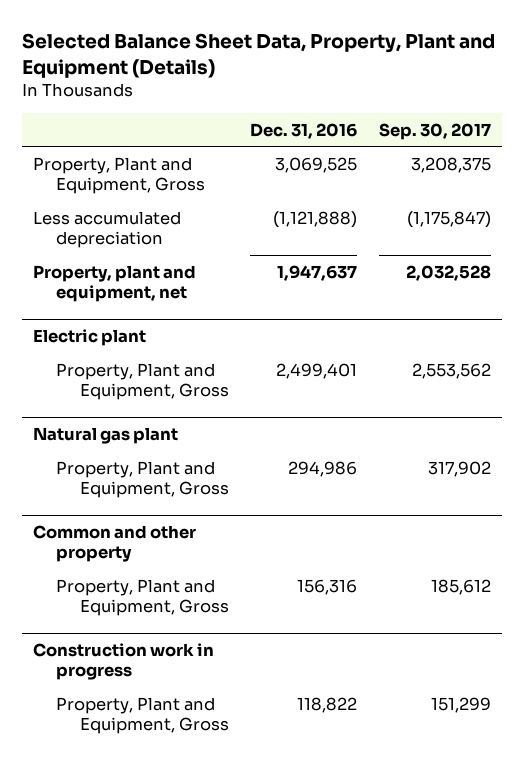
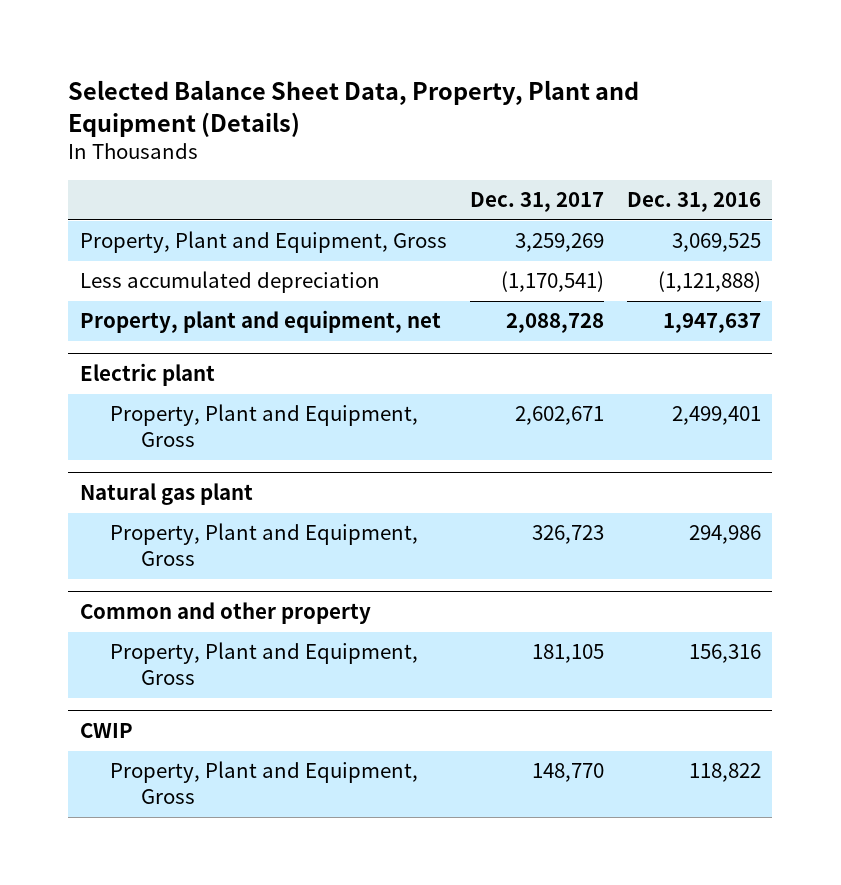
[379,122,492,140] Sep. 30, 2017 -> none
none -> [469,192,604,213] Dec. 31, 2017
[32,642,214,681] Construction work in progress -> [79,723,133,739] CWIP

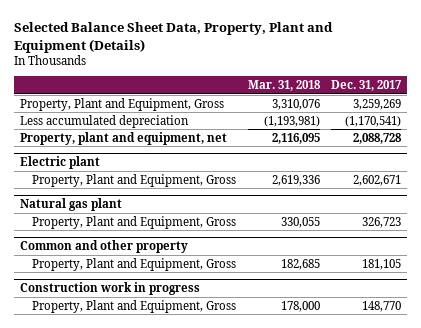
[626,192,761,213] Dec. 31, 2016 -> none
none -> [247,80,321,92] Mar. 31, 2018
[79,723,133,739] CWIP -> [20,281,201,295] Construction work in progress

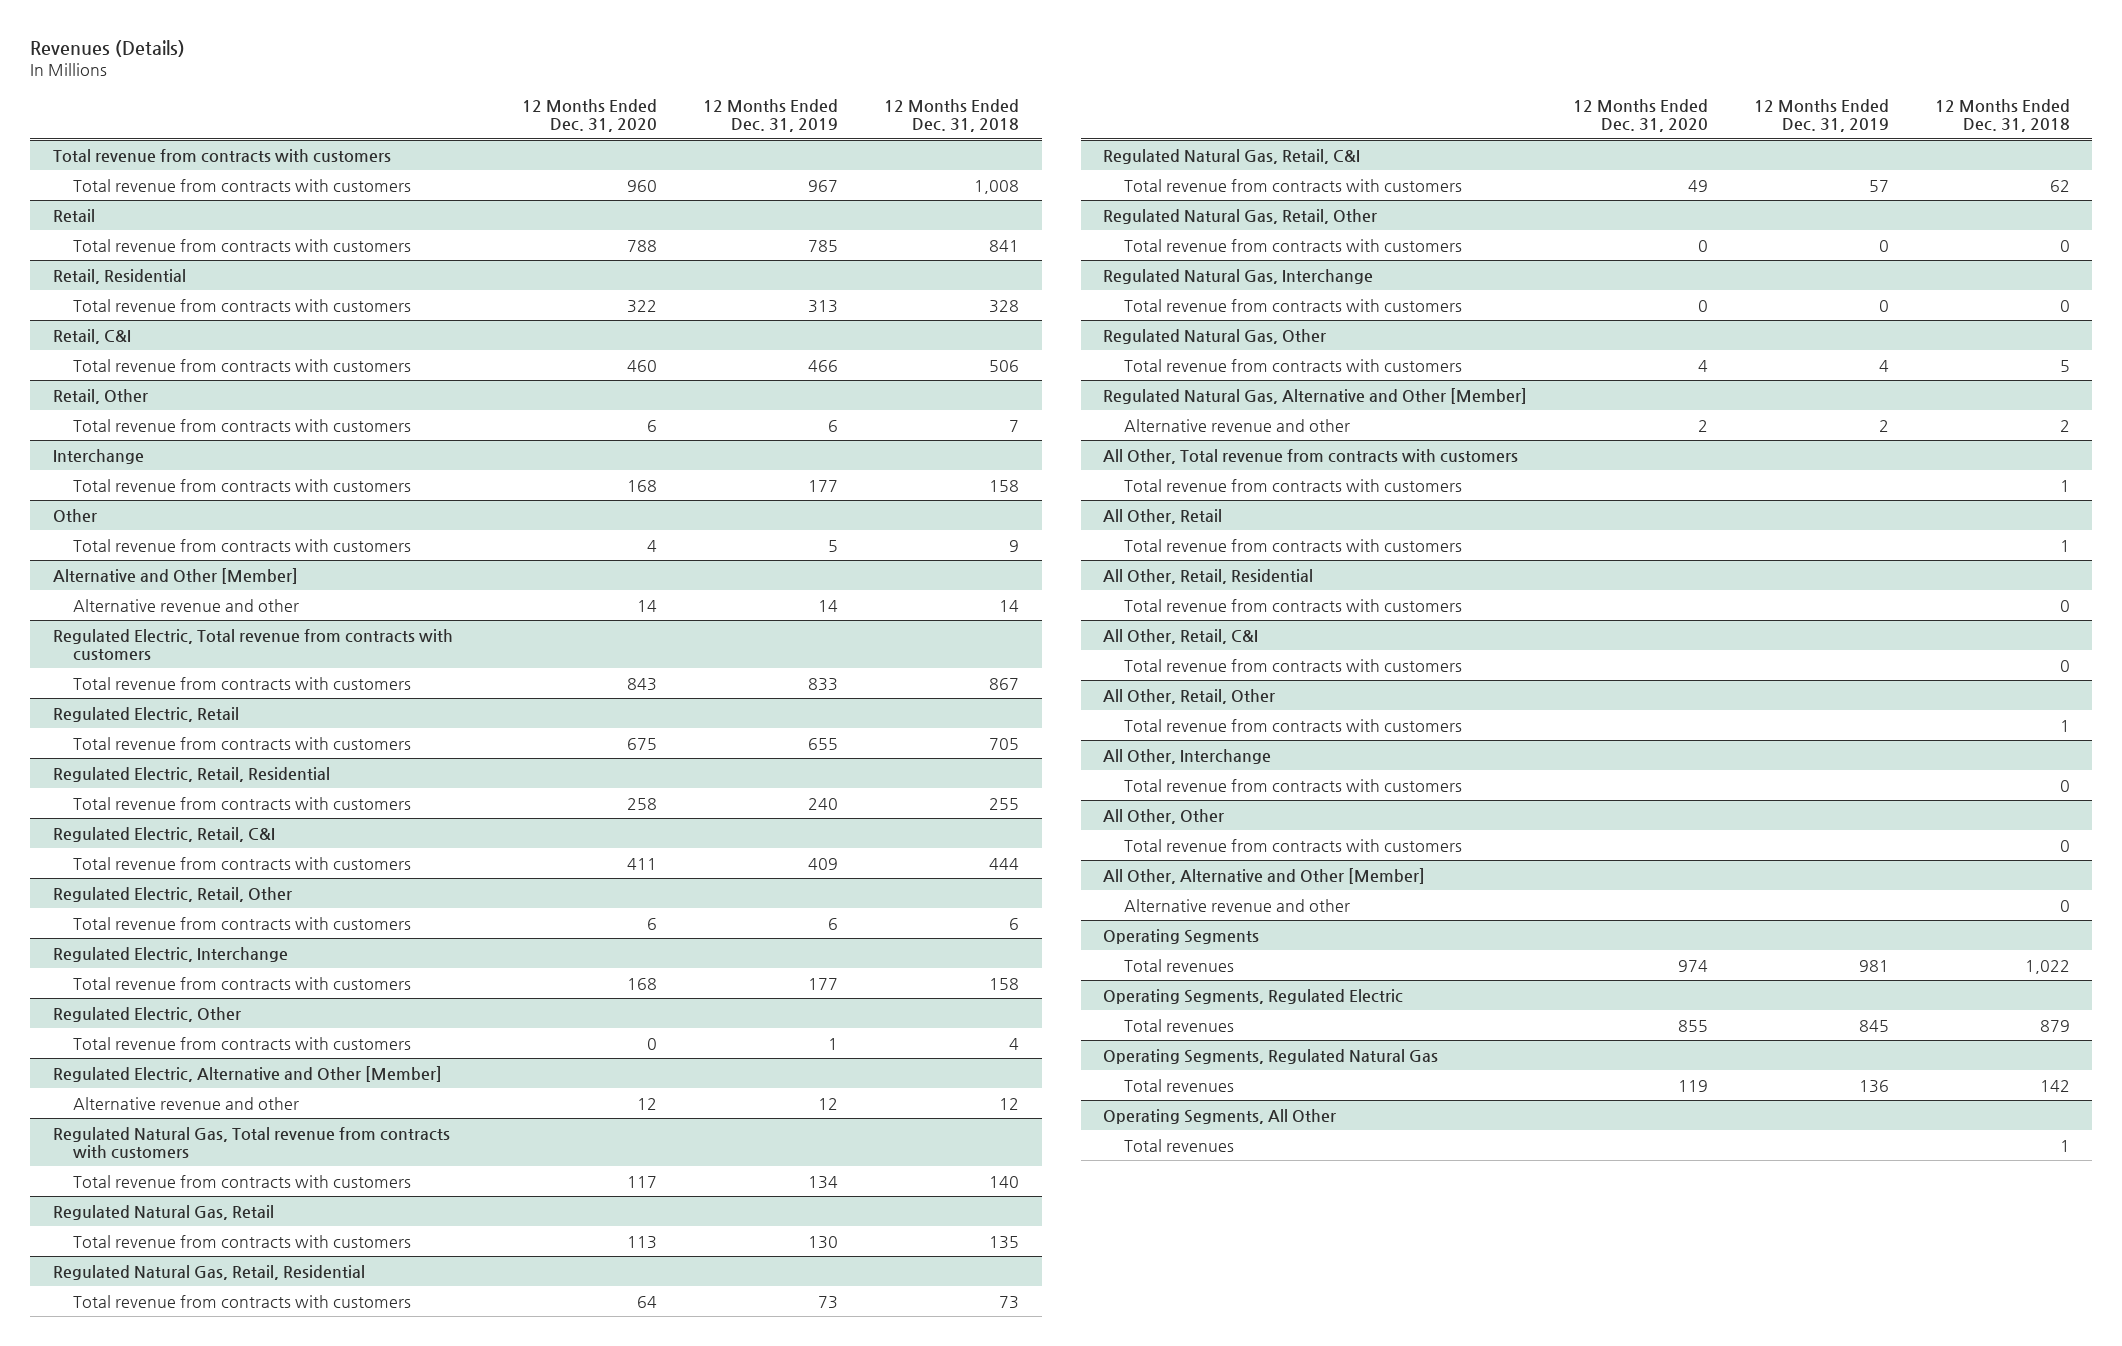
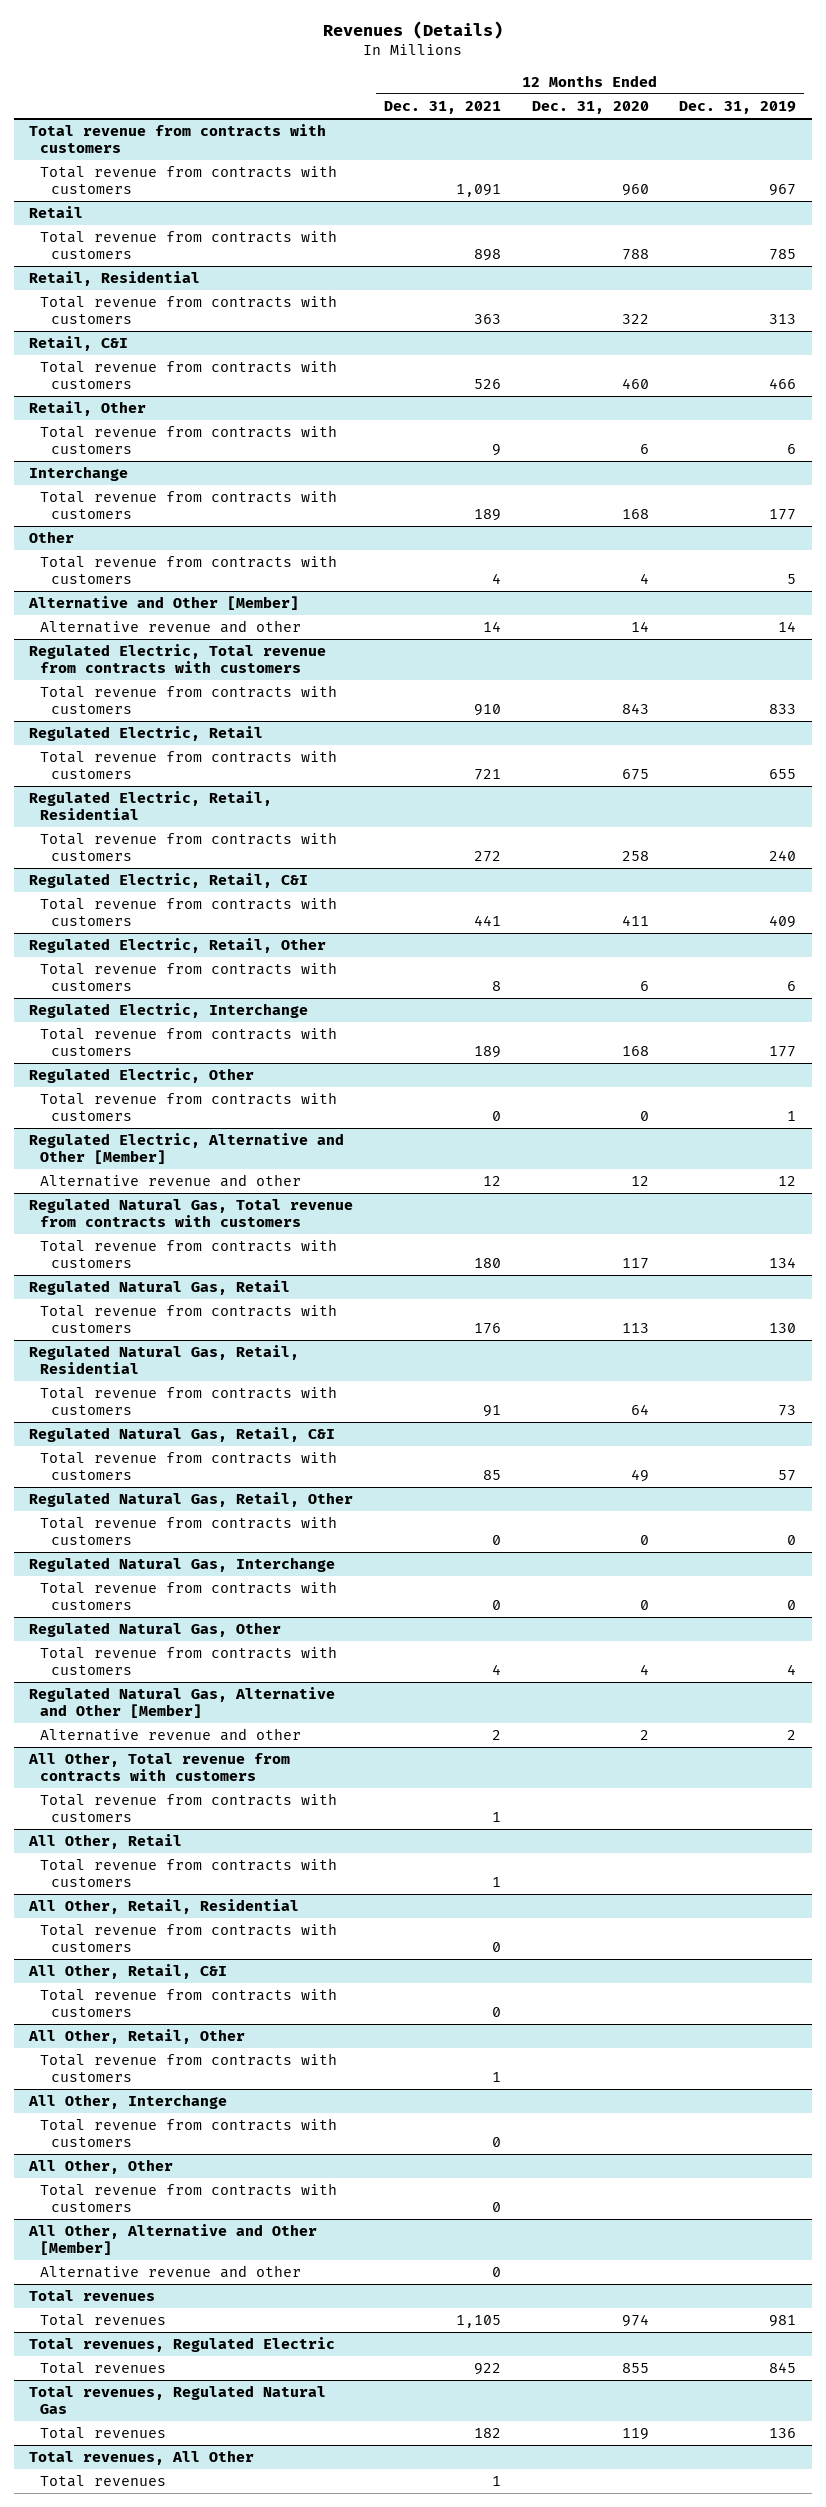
[883,99,1019,133] 12 Months Ended Dec. 31, 2018 -> none
none -> [383,100,501,114] Dec. 31, 2021
[1103,928,1260,944] Operating Segments -> [29,2290,156,2302] Total revenues
[1103,988,1404,1004] Operating Segments, Regulated Electric -> none
none -> [29,2337,336,2353] Total revenues, Regulated Electric
[1103,1048,1439,1064] Operating Segments, Regulated Natural Gas -> none
none -> [29,2385,327,2414] Total revenues, Regulated Natural Gas
[1103,1108,1337,1124] Operating Segments, All Other -> none
none -> [29,2450,255,2466] Total revenues, All Other

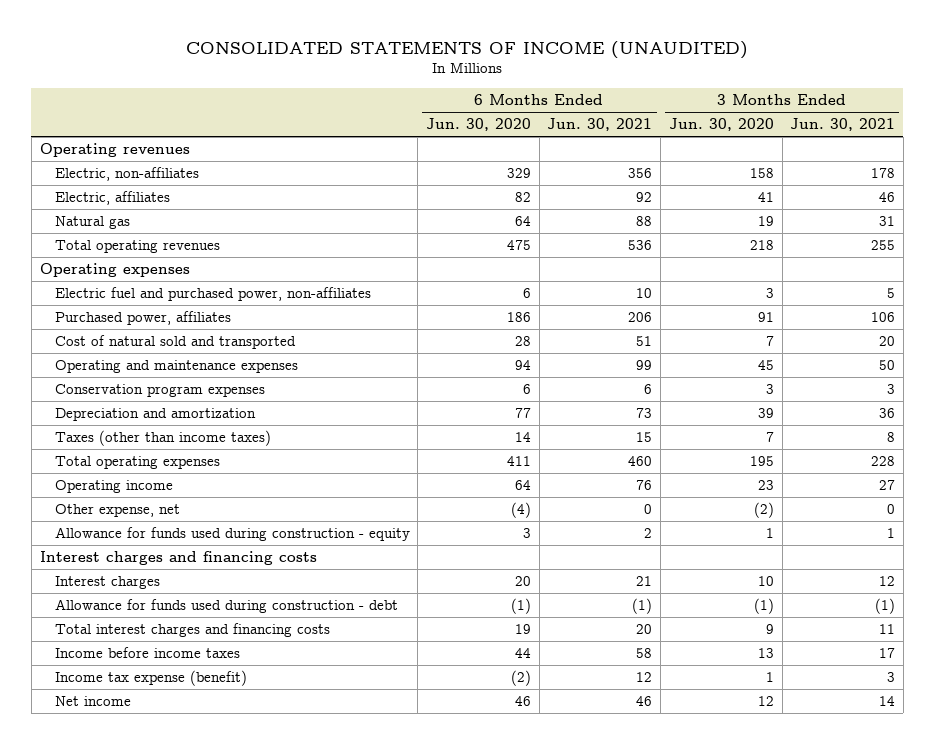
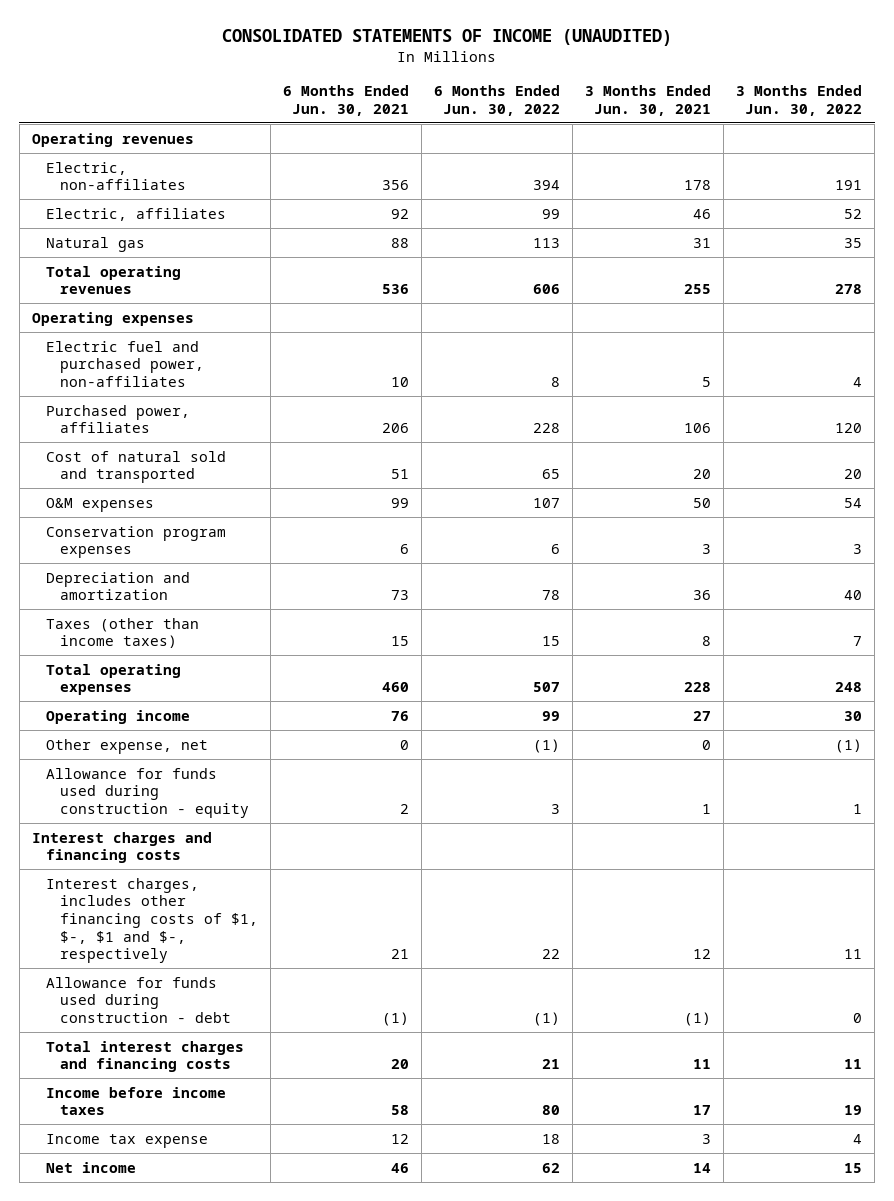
[426,118,532,132] Jun. 30, 2020 -> none
[668,118,774,132] Jun. 30, 2020 -> none
none -> [434,85,561,116] 6 Months Ended Jun. 30, 2022
none -> [736,85,863,116] 3 Months Ended Jun. 30, 2022
[54,360,298,374] Operating and maintenance expenses -> [45,497,154,512] O&M expenses
[54,576,160,590] Interest charges -> [45,877,259,964] Interest charges, includes other financing costs of $1, $-, $1 and $-, respectively
[54,670,247,687] Income tax expense (benefit) -> [45,1133,208,1148] Income tax expense

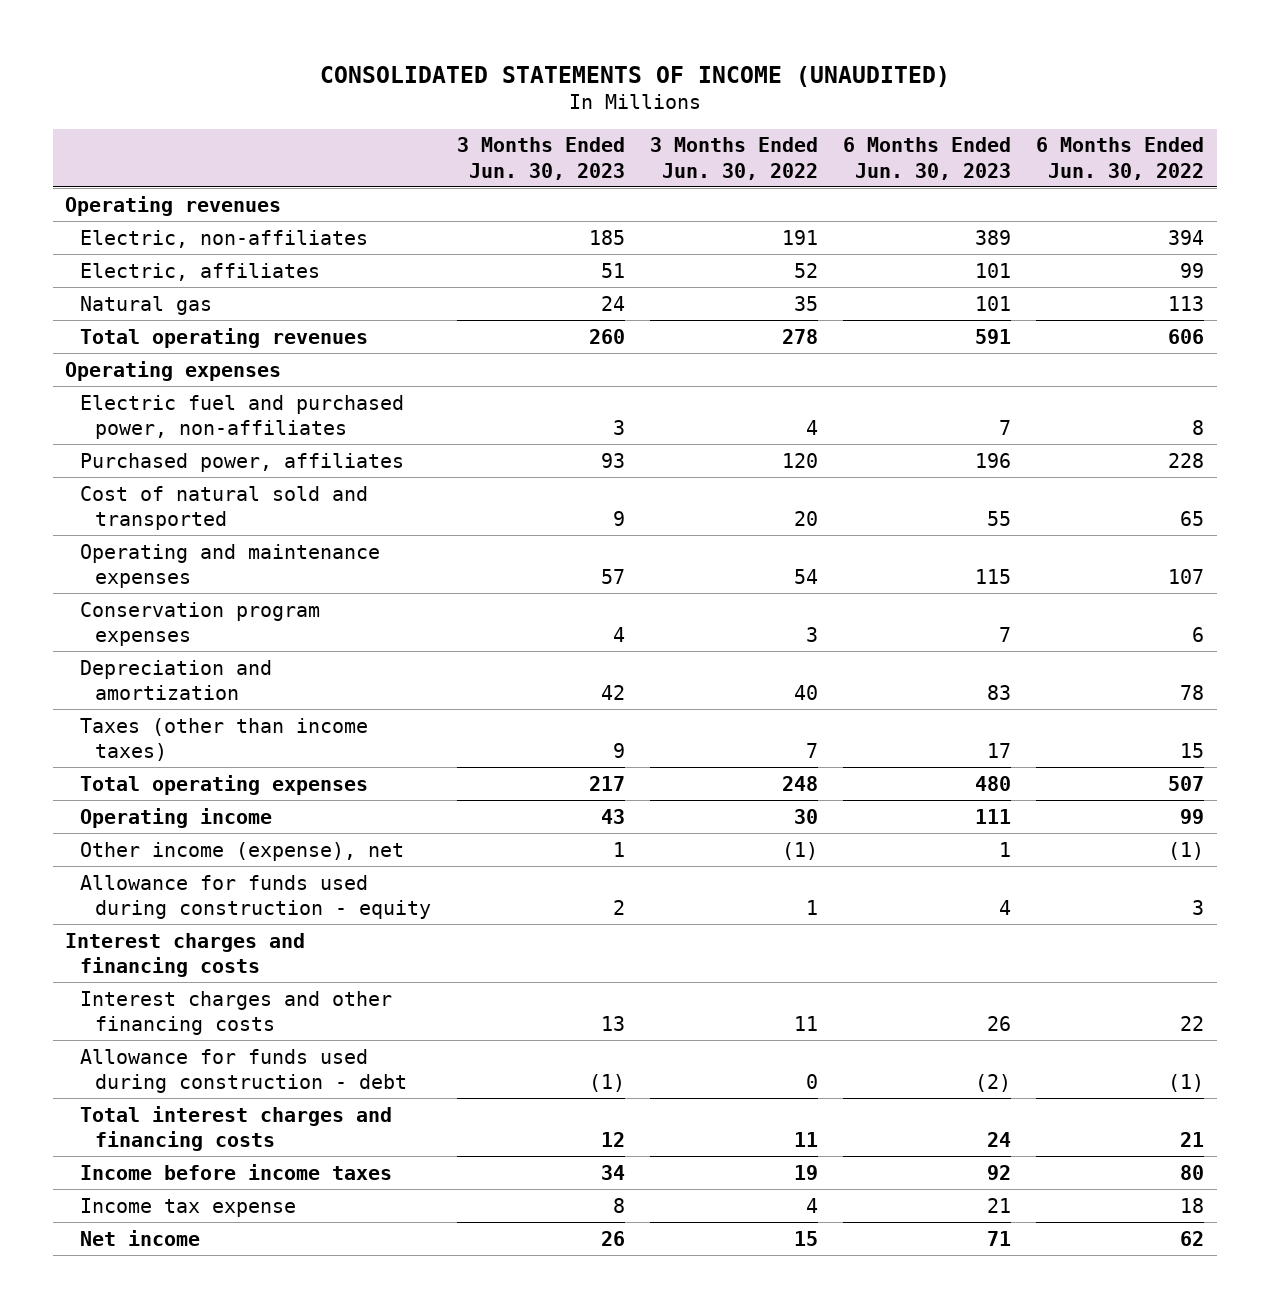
[283,85,410,116] 6 Months Ended Jun. 30, 2021 -> none
[585,85,712,116] 3 Months Ended Jun. 30, 2021 -> none
none -> [456,137,625,180] 3 Months Ended Jun. 30, 2023
none -> [843,137,1012,180] 6 Months Ended Jun. 30, 2023
[45,497,154,512] O&M expenses -> [80,543,381,588] Operating and maintenance expenses
[45,738,208,754] Other expense, net -> [80,841,405,861] Other income (expense), net
[45,877,259,964] Interest charges, includes other financing costs of $1, $-, $1 and $-, respectively -> [80,990,393,1035] Interest charges and other financing costs

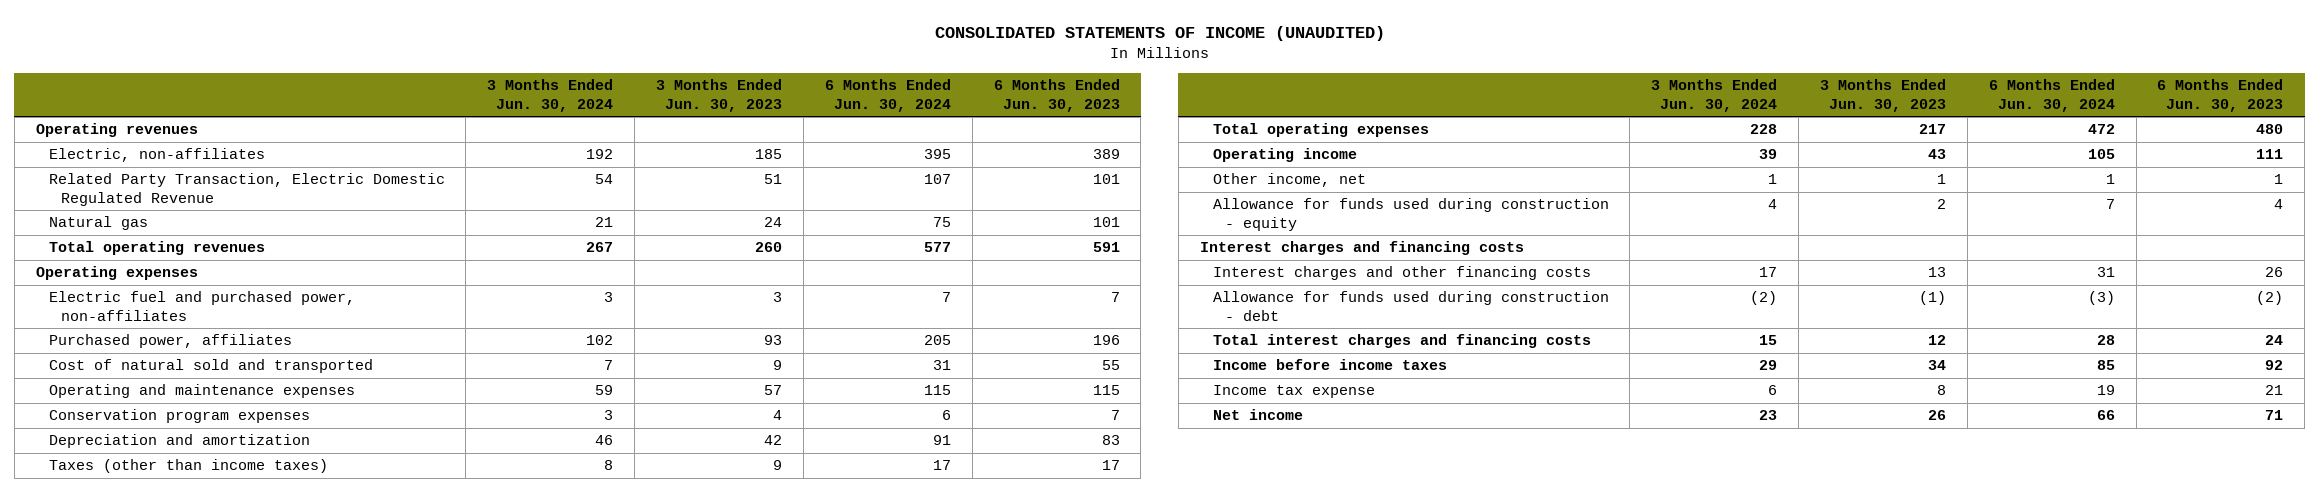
[649,137,818,180] 3 Months Ended Jun. 30, 2022 -> none
[1036,137,1205,180] 6 Months Ended Jun. 30, 2022 -> none
none -> [487,79,614,112] 3 Months Ended Jun. 30, 2024
none -> [824,79,951,112] 6 Months Ended Jun. 30, 2024
[80,262,321,281] Electric, affiliates -> [48,173,445,206] Related Party Transaction, Electric Domestic Regulated Revenue
[80,841,405,861] Other income (expense), net -> [1212,173,1366,188] Other income, net

